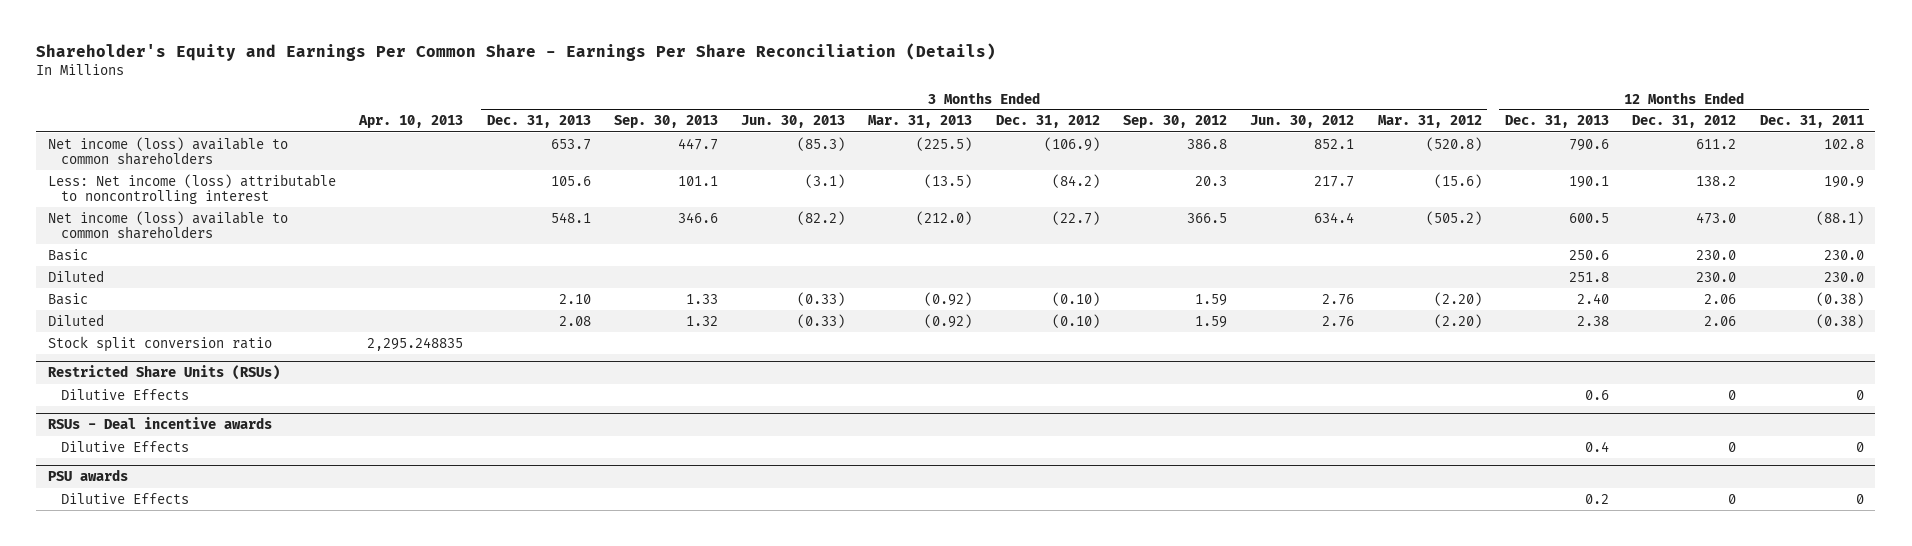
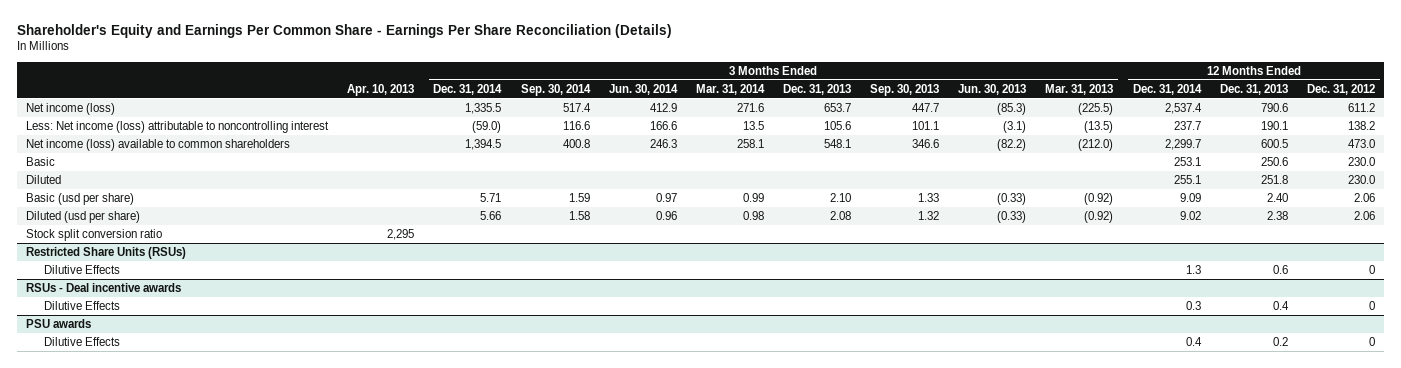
[995,115,1100,129] Dec. 31, 2012 -> none
[1123,115,1228,129] Sep. 30, 2012 -> none
[1250,115,1355,129] Jun. 30, 2012 -> none
[1377,115,1482,129] Mar. 31, 2012 -> none
[1759,115,1864,129] Dec. 31, 2011 -> none
none -> [433,83,503,95] Dec. 31, 2014
none -> [520,83,591,96] Sep. 30, 2014
none -> [608,83,678,95] Jun. 30, 2014
none -> [695,83,765,95] Mar. 31, 2014
none -> [1132,83,1202,95] Dec. 31, 2014
[47,136,288,166] Net income (loss) available to common shareholders -> [26,103,116,116] Net income (loss)
[47,292,88,305] Basic -> [26,193,135,206] Basic (usd per share)
[47,313,104,326] Diluted -> [26,211,141,224] Diluted (usd per share)
[367,336,464,351] 2,295.248835 -> [387,229,415,241] 2,295

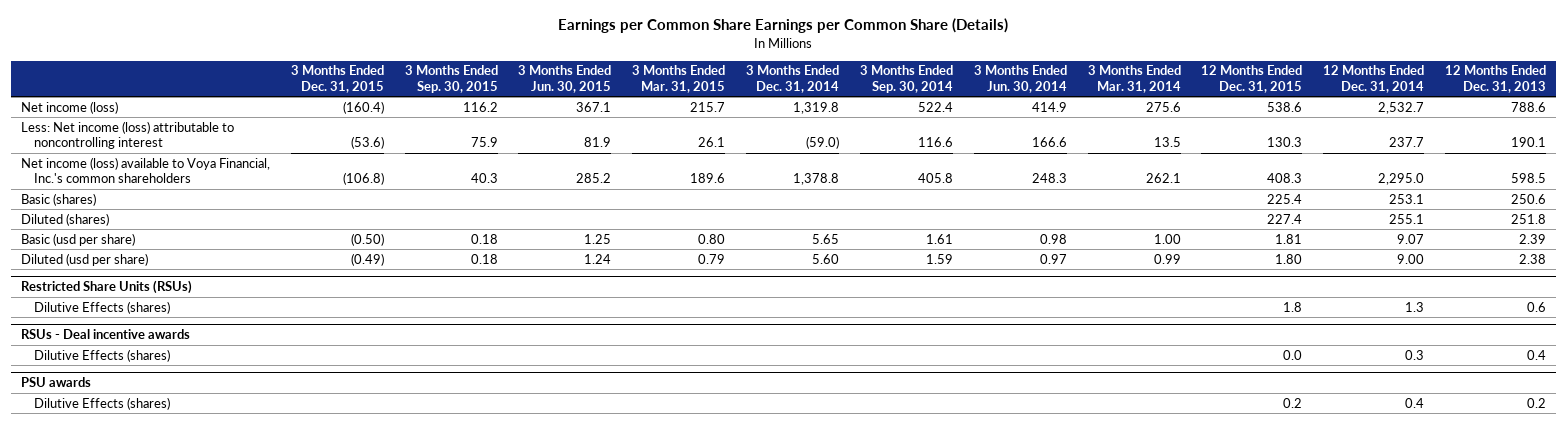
[16,23,672,38] Shareholder's Equity and Earnings Per Common Share - Earnings Per Share Reconciliation (Details) -> [558,18,1009,34] Earnings per Common Share Earnings per Common Share (Details)
[347,83,415,96] Apr. 10, 2013 -> none
[783,83,852,95] Dec. 31, 2013 -> none
[870,83,940,96] Sep. 30, 2013 -> none
[958,83,1027,95] Jun. 30, 2013 -> none
[1045,83,1114,95] Mar. 31, 2013 -> none
[1306,83,1375,95] Dec. 31, 2012 -> none
none -> [290,65,384,93] 3 Months Ended Dec. 31, 2015
none -> [404,65,498,93] 3 Months Ended Sep. 30, 2015
none -> [518,65,612,93] 3 Months Ended Jun. 30, 2015
none -> [632,65,726,93] 3 Months Ended Mar. 31, 2015
none -> [1201,65,1303,93] 12 Months Ended Dec. 31, 2015
[465,103,502,115] 1,335.5 -> [793,101,840,114] 1,319.8
[562,103,591,113] 517.4 -> [917,101,953,112] 522.4
[649,103,677,113] 412.9 -> [1031,101,1067,112] 414.9
[736,103,764,113] 271.6 -> [1145,101,1181,112] 275.6
[1164,103,1202,115] 2,537.4 -> [1378,101,1425,114] 2,532.7
[1260,103,1288,113] 790.6 -> [1510,101,1546,112] 788.6
[26,229,163,242] Stock split conversion ratio -> none
[26,139,291,152] Net income (loss) available to common shareholders -> [21,156,271,184] Net income (loss) available to Voya Financial, Inc.'s common shareholders
[465,139,502,151] 1,394.5 -> [793,173,840,186] 1,378.8
[562,139,590,149] 400.8 -> [917,173,953,184] 405.8
[649,139,677,149] 246.3 -> [1031,173,1067,184] 248.3
[736,139,764,149] 258.1 -> [1145,173,1181,184] 262.1
[1164,139,1201,151] 2,299.7 -> [1378,173,1425,186] 2,295.0
[1260,139,1288,149] 600.5 -> [1510,173,1546,184] 598.5
[26,157,56,167] Basic -> [21,192,97,206] Basic (shares)
[26,175,62,185] Diluted -> [21,212,110,226] Diluted (shares)
[480,193,502,203] 5.71 -> [812,233,840,244] 5.65
[568,193,590,203] 1.59 -> [925,233,953,244] 1.61
[655,193,677,203] 0.97 -> [1039,233,1067,244] 0.98
[742,193,764,203] 0.99 -> [1153,233,1181,244] 1.00
[1179,193,1201,203] 9.09 -> [1397,233,1425,244] 9.07
[1266,193,1288,203] 2.40 -> [1518,233,1546,244] 2.39
[480,211,502,221] 5.66 -> [812,253,840,264] 5.60
[568,211,590,221] 1.58 -> [925,253,953,264] 1.59
[655,211,677,221] 0.96 -> [1039,253,1067,264] 0.97
[742,211,764,221] 0.98 -> [1153,253,1181,264] 0.99
[1179,211,1201,221] 9.02 -> [1397,253,1425,264] 9.00
[44,265,121,275] Dilutive Effects -> [33,300,170,314] Dilutive Effects (shares)
[44,301,121,311] Dilutive Effects -> [33,348,170,362] Dilutive Effects (shares)
[44,337,121,347] Dilutive Effects -> [33,396,170,410] Dilutive Effects (shares)

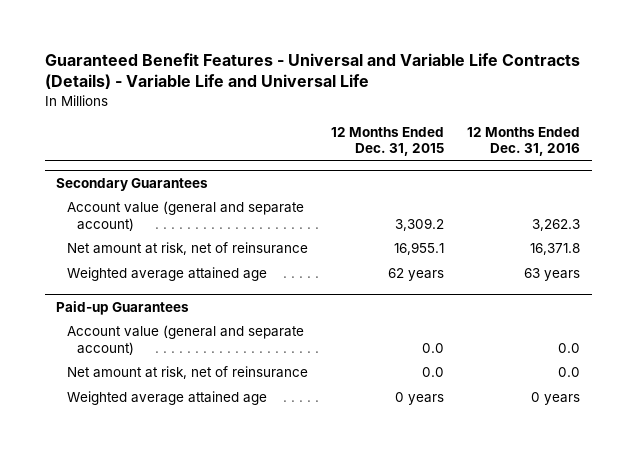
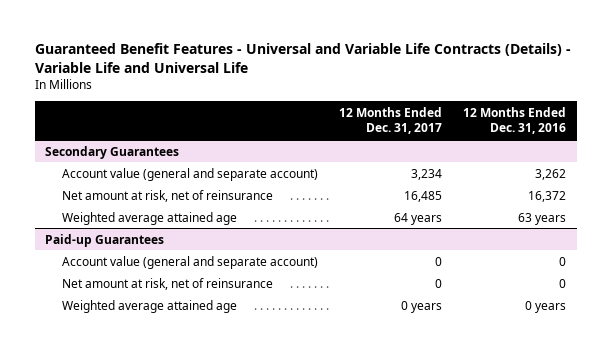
[330,127,444,157] 12 Months Ended Dec. 31, 2015 -> none
none -> [339,107,443,135] 12 Months Ended Dec. 31, 2017
[532,218,581,231] 3,262.3 -> [535,168,567,180] 3,262
[530,243,581,256] 16,371.8 -> [528,190,567,202] 16,372
[558,342,581,353] 0.0 -> [559,256,567,266] 0
[558,367,581,378] 0.0 -> [559,278,567,288] 0

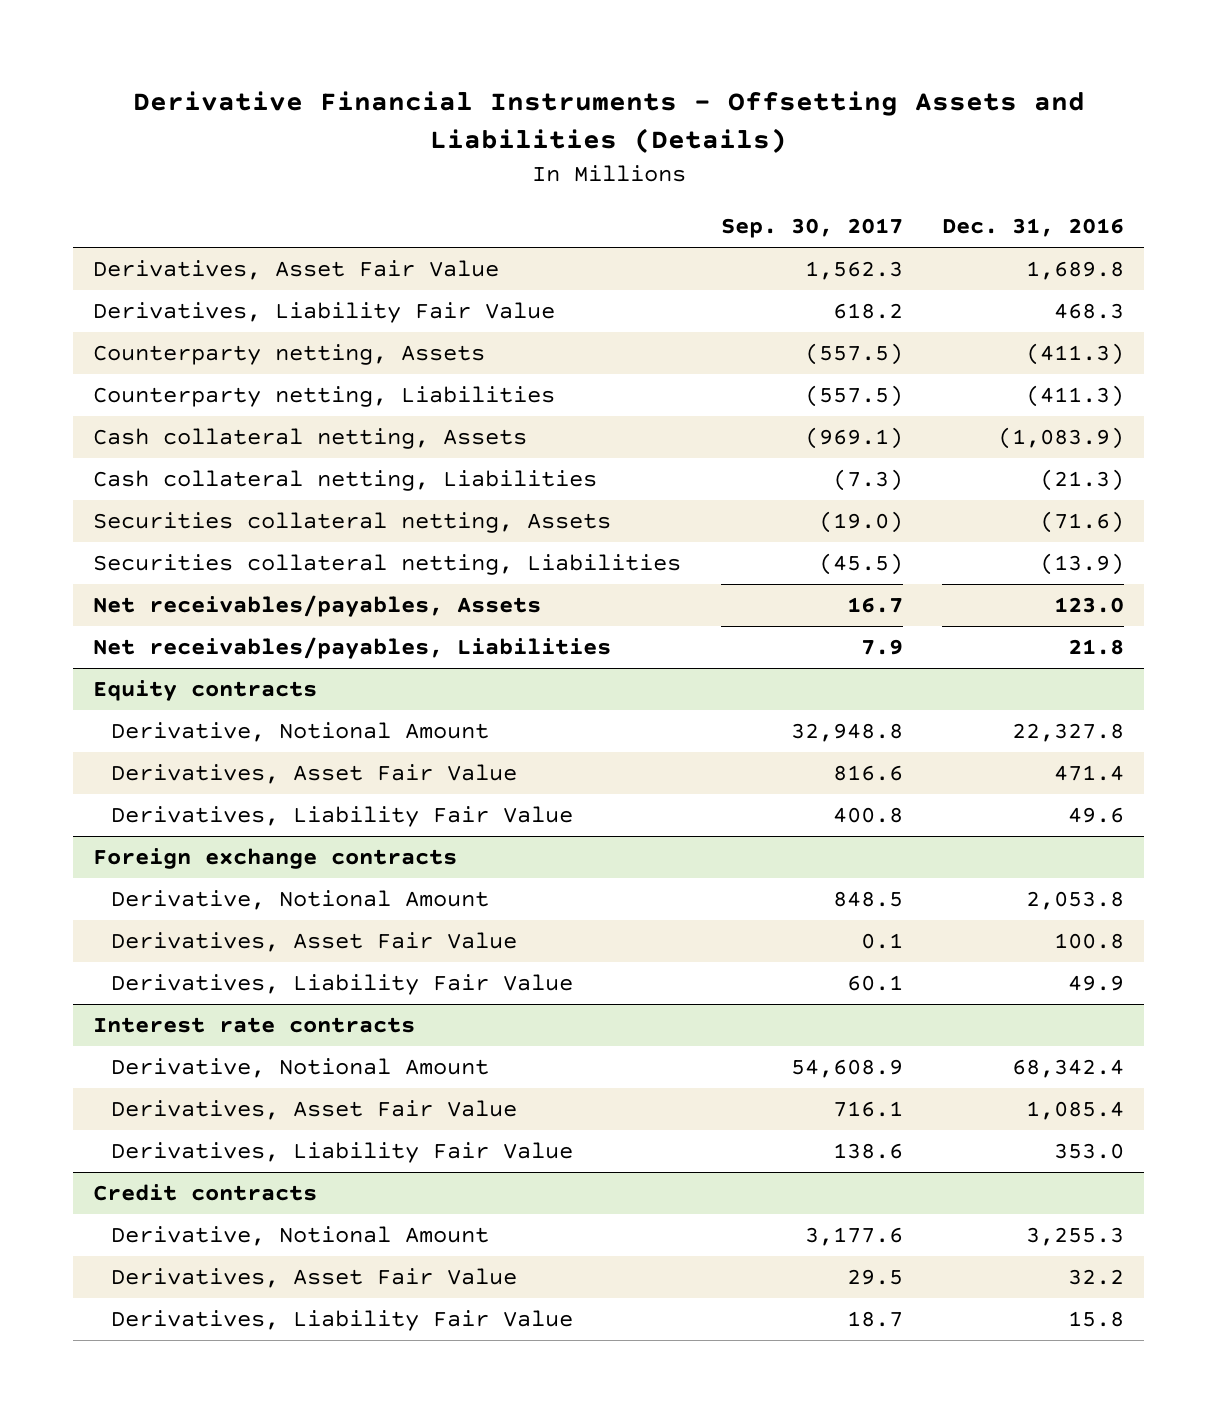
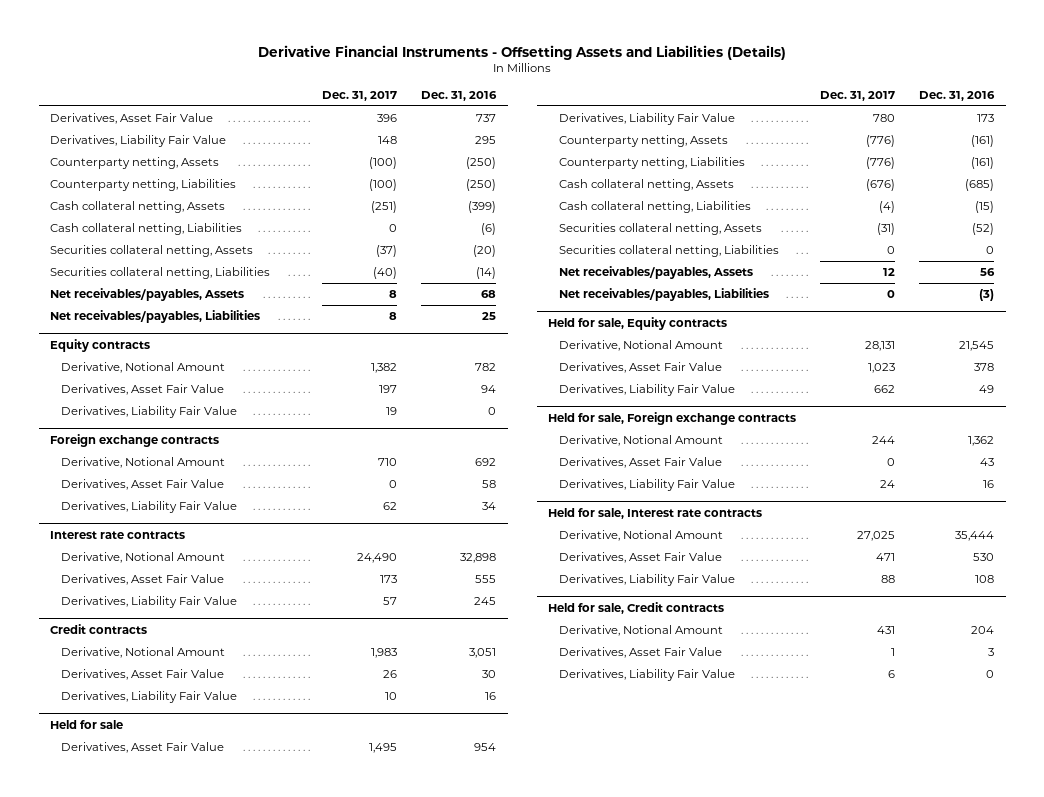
[720,218,903,239] Sep. 30, 2017 -> none
none -> [322,90,398,101] Dec. 31, 2017
[1026,261,1125,281] 1,689.8 -> [475,113,496,122] 737
[1054,303,1125,320] 468.3 -> [474,135,496,144] 295
[1026,343,1125,366] (411.3) -> [465,156,496,169] (250)
[1026,385,1125,408] (411.3) -> [465,178,496,191] (250)
[998,427,1125,450] (1,083.9) -> [467,200,496,213] (399)
[1040,469,1125,492] (21.3) -> [480,222,496,235] (6)
[1040,511,1125,534] (71.6) -> [472,244,496,257] (20)
[1040,553,1125,576] (13.9) -> [475,266,496,279] (14)
[1054,597,1125,614] 123.0 -> [480,289,496,298] 68
[1068,639,1125,656] 21.8 -> [481,311,496,320] 25
[1012,723,1125,743] 22,327.8 -> [474,362,496,371] 782
[1054,765,1125,782] 471.4 -> [480,384,496,393] 94
[1068,807,1125,824] 49.6 -> [487,406,496,415] 0
[1026,891,1125,911] 2,053.8 -> [474,457,496,466] 692
[1054,933,1125,950] 100.8 -> [481,479,496,488] 58
[1068,975,1125,992] 49.9 -> [481,501,496,510] 34
[1012,1059,1125,1079] 68,342.4 -> [459,552,496,563] 32,898
[1026,1101,1125,1121] 1,085.4 -> [474,574,496,583] 555
[1054,1143,1125,1160] 353.0 -> [473,596,496,605] 245
[1026,1227,1125,1247] 3,255.3 -> [468,647,496,658] 3,051
[1068,1269,1125,1286] 32.2 -> [481,669,496,678] 30
[1068,1311,1125,1328] 15.8 -> [484,691,496,700] 16
none -> [50,719,124,729] Held for sale
none -> [60,741,224,753] Derivatives, Asset Fair Value
none -> [558,112,735,125] Derivatives, Liability Fair Value
none -> [558,134,728,147] Counterparty netting, Assets
none -> [558,156,745,169] Counterparty netting, Liabilities
none -> [558,178,734,191] Cash collateral netting, Assets
none -> [558,200,751,213] Cash collateral netting, Liabilities
none -> [558,222,762,235] Securities collateral netting, Assets
none -> [558,244,779,257] Securities collateral netting, Liabilities
none -> [558,265,753,279] Net receivables/payables, Assets
none -> [558,287,769,301] Net receivables/payables, Liabilities
none -> [548,316,728,330] Held for sale, Equity contracts
none -> [558,339,723,351] Derivative, Notional Amount
none -> [558,361,722,373] Derivatives, Asset Fair Value
none -> [558,383,735,396] Derivatives, Liability Fair Value
none -> [548,411,797,425] Held for sale, Foreign exchange contracts
none -> [558,434,723,446] Derivative, Notional Amount
none -> [558,456,722,468] Derivatives, Asset Fair Value
none -> [558,478,735,491] Derivatives, Liability Fair Value
none -> [548,507,763,519] Held for sale, Interest rate contracts
none -> [558,529,723,541] Derivative, Notional Amount
none -> [558,551,722,563] Derivatives, Asset Fair Value
none -> [558,573,735,586] Derivatives, Liability Fair Value
none -> [548,601,725,614] Held for sale, Credit contracts
none -> [558,624,723,636] Derivative, Notional Amount
none -> [558,646,722,658] Derivatives, Asset Fair Value
none -> [558,668,735,681] Derivatives, Liability Fair Value

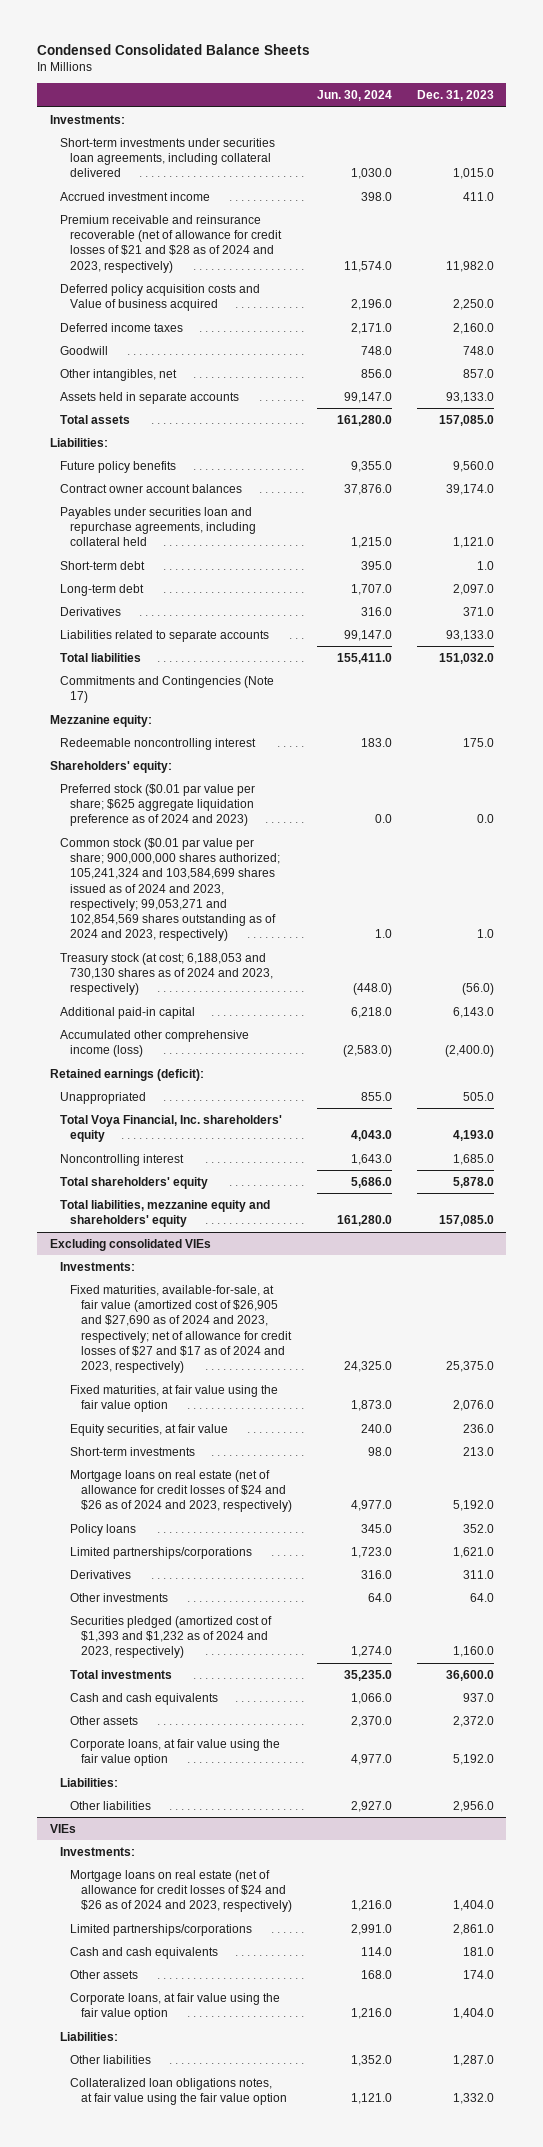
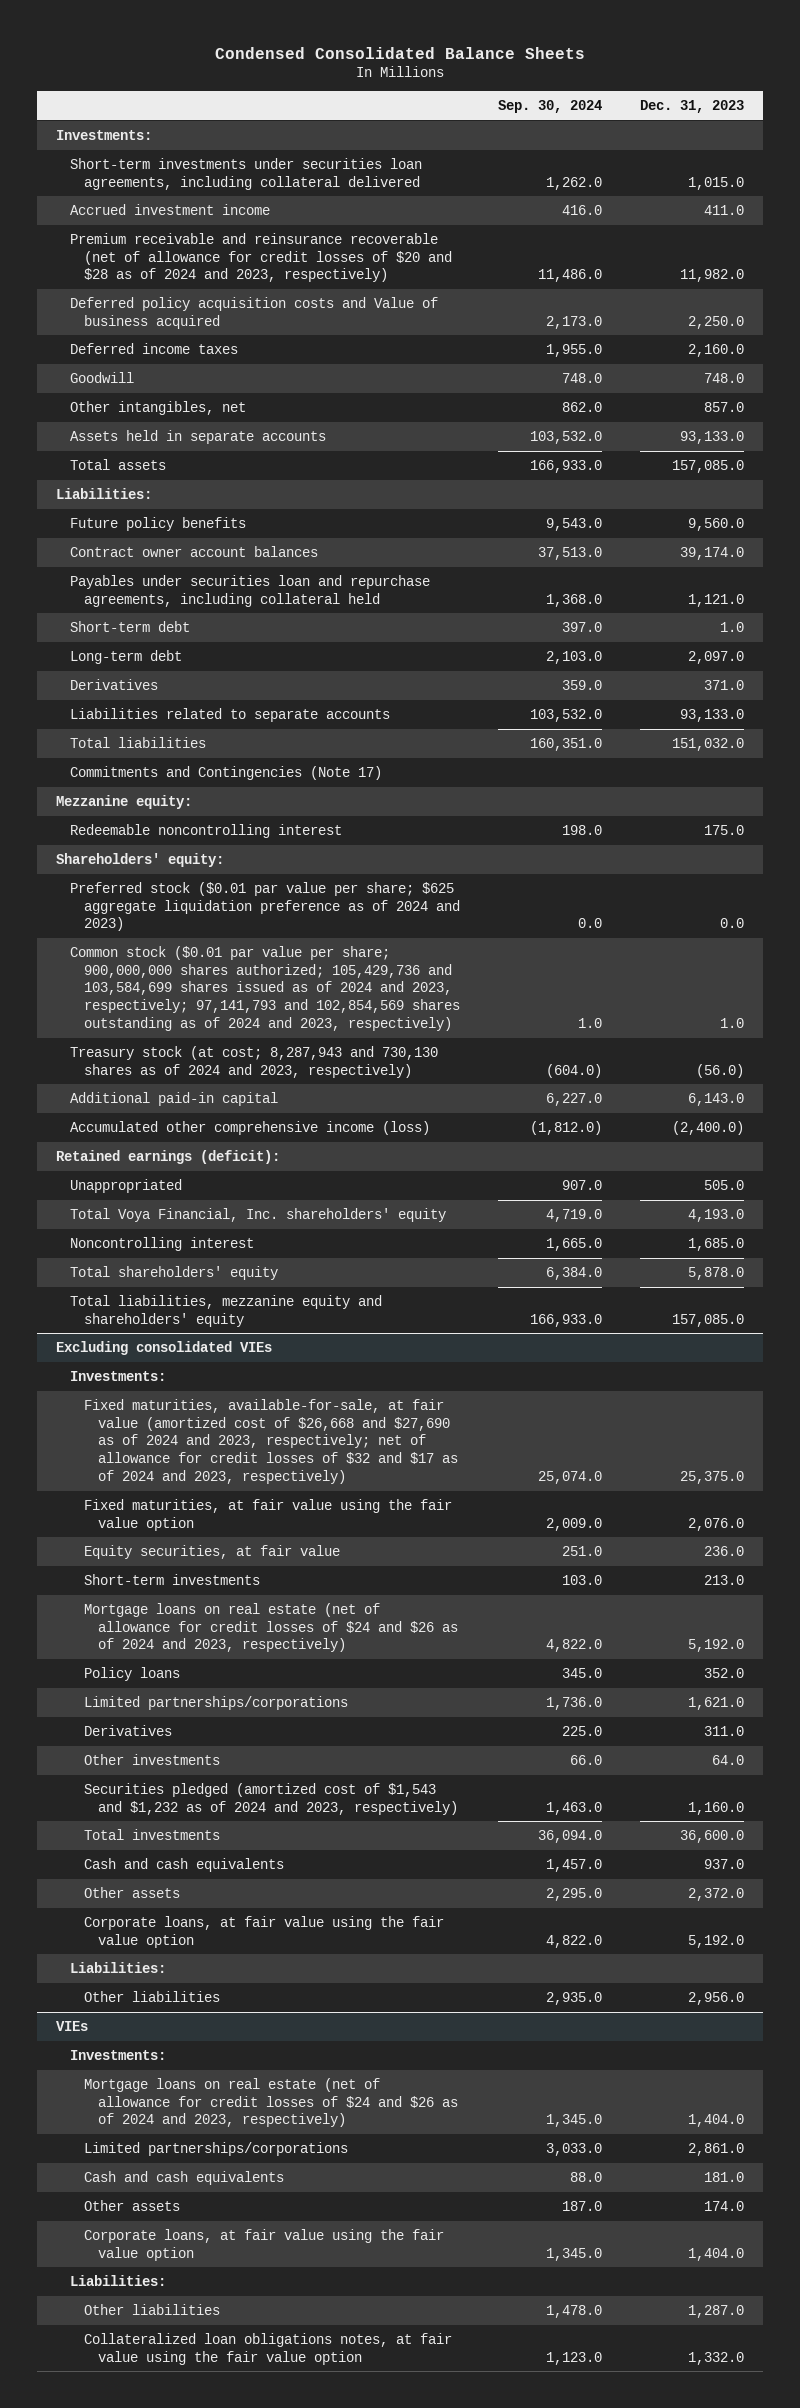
[316,90,392,102] Jun. 30, 2024 -> none
none -> [498,99,603,113] Sep. 30, 2024
[59,214,283,273] Premium receivable and reinsurance recoverable (net of allowance for credit losses of $21 and $28 as of 2024 and 2023, respectively) -> [70,232,453,283] Premium receivable and reinsurance recoverable (net of allowance for credit losses of $20 and $28 as of 2024 and 2023, respectively)
[59,837,281,942] Common stock ($0.01 par value per share; 900,000,000 shares authorized; 105,241,324 and 103,584,699 shares issued as of 2024 and 2023, respectively; 99,053,271 and 102,854,569 shares outstanding as of 2024 and 2023, respectively) -> [70,945,461,1031] Common stock ($0.01 par value per share; 900,000,000 shares authorized; 105,429,736 and 103,584,699 shares issued as of 2024 and 2023, respectively; 97,141,793 and 102,854,569 shares outstanding as of 2024 and 2023, respectively)
[59,952,274,996] Treasury stock (at cost; 6,188,053 and 730,130 shares as of 2024 and 2023, respectively) -> [70,1045,439,1078] Treasury stock (at cost; 8,287,943 and 730,130 shares as of 2024 and 2023, respectively)
[70,1284,292,1374] Fixed maturities, available-for-sale, at fair value (amortized cost of $26,905 and $27,690 as of 2024 and 2023, respectively; net of allowance for credit losses of $27 and $17 as of 2024 and 2023, respectively) -> [84,1398,459,1484] Fixed maturities, available-for-sale, at fair value (amortized cost of $26,668 and $27,690 as of 2024 and 2023, respectively; net of allowance for credit losses of $32 and $17 as of 2024 and 2023, respectively)
[70,1615,273,1659] Securities pledged (amortized cost of $1,393 and $1,232 as of 2024 and 2023, respectively) -> [84,1782,459,1815] Securities pledged (amortized cost of $1,543 and $1,232 as of 2024 and 2023, respectively)

